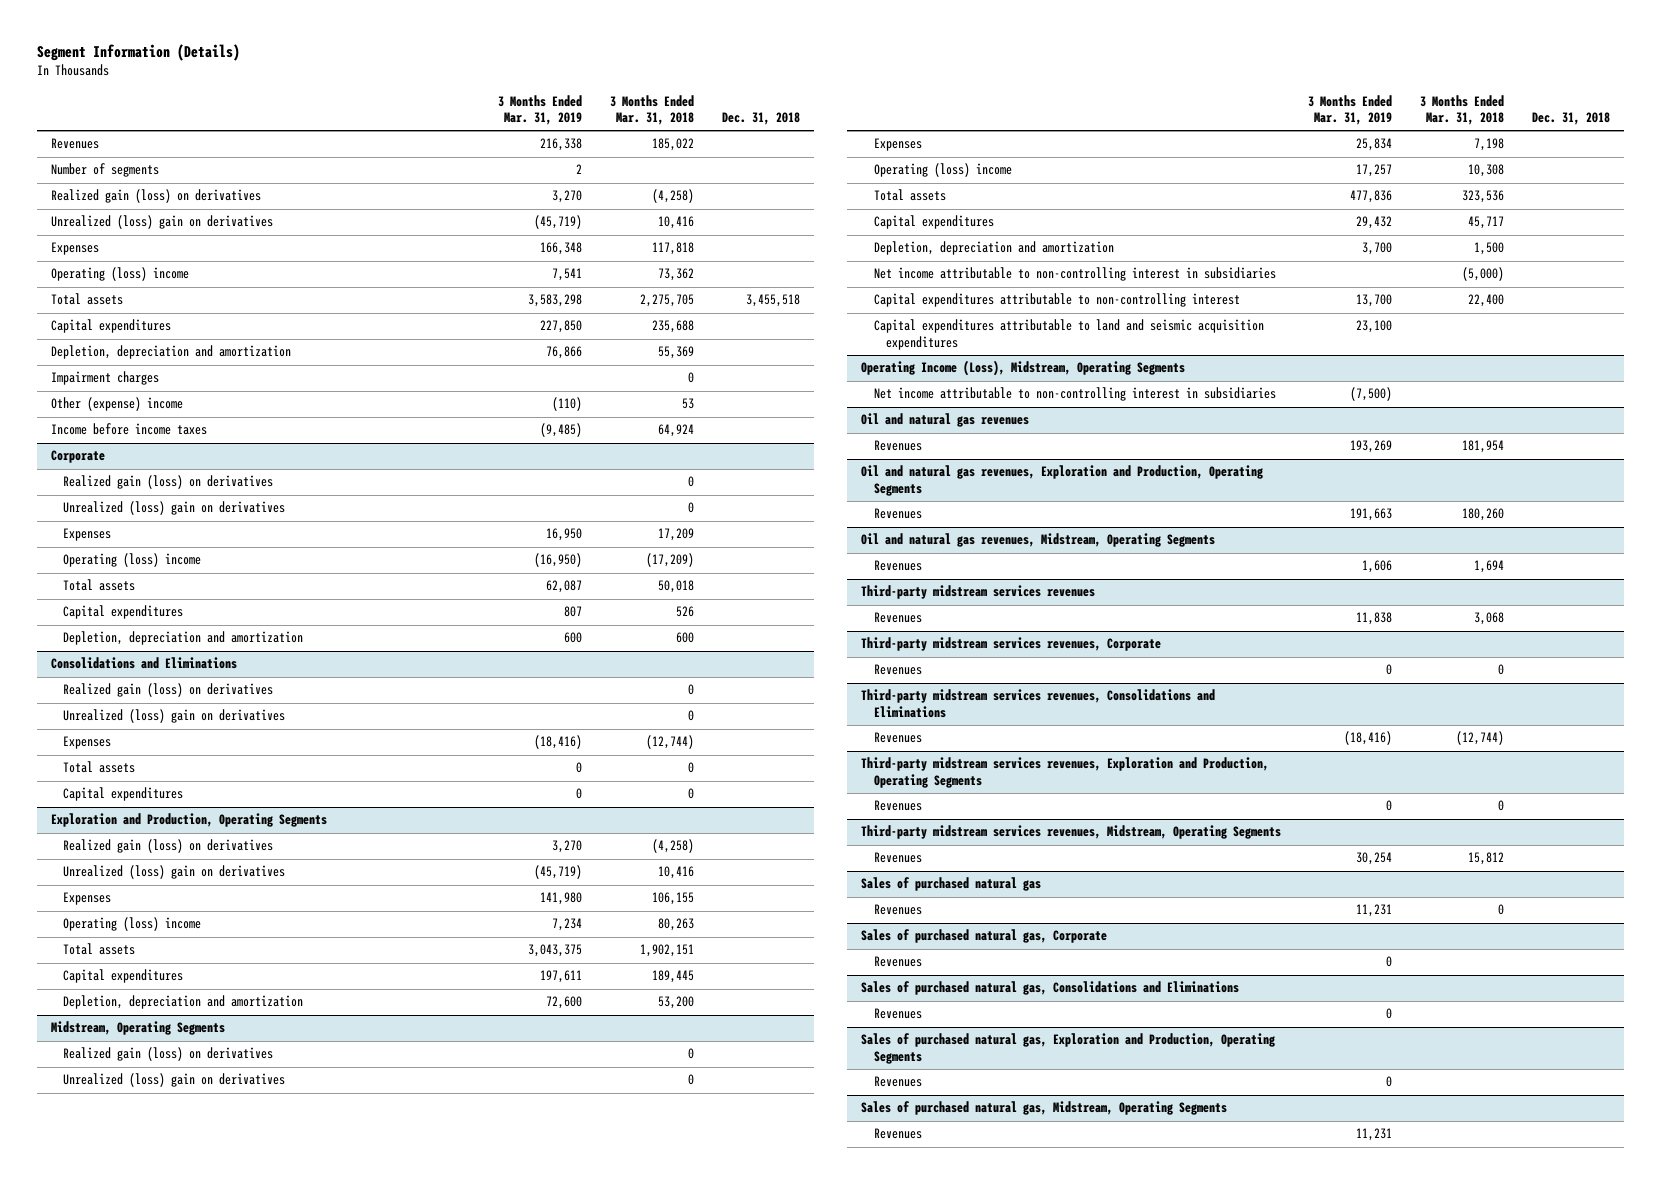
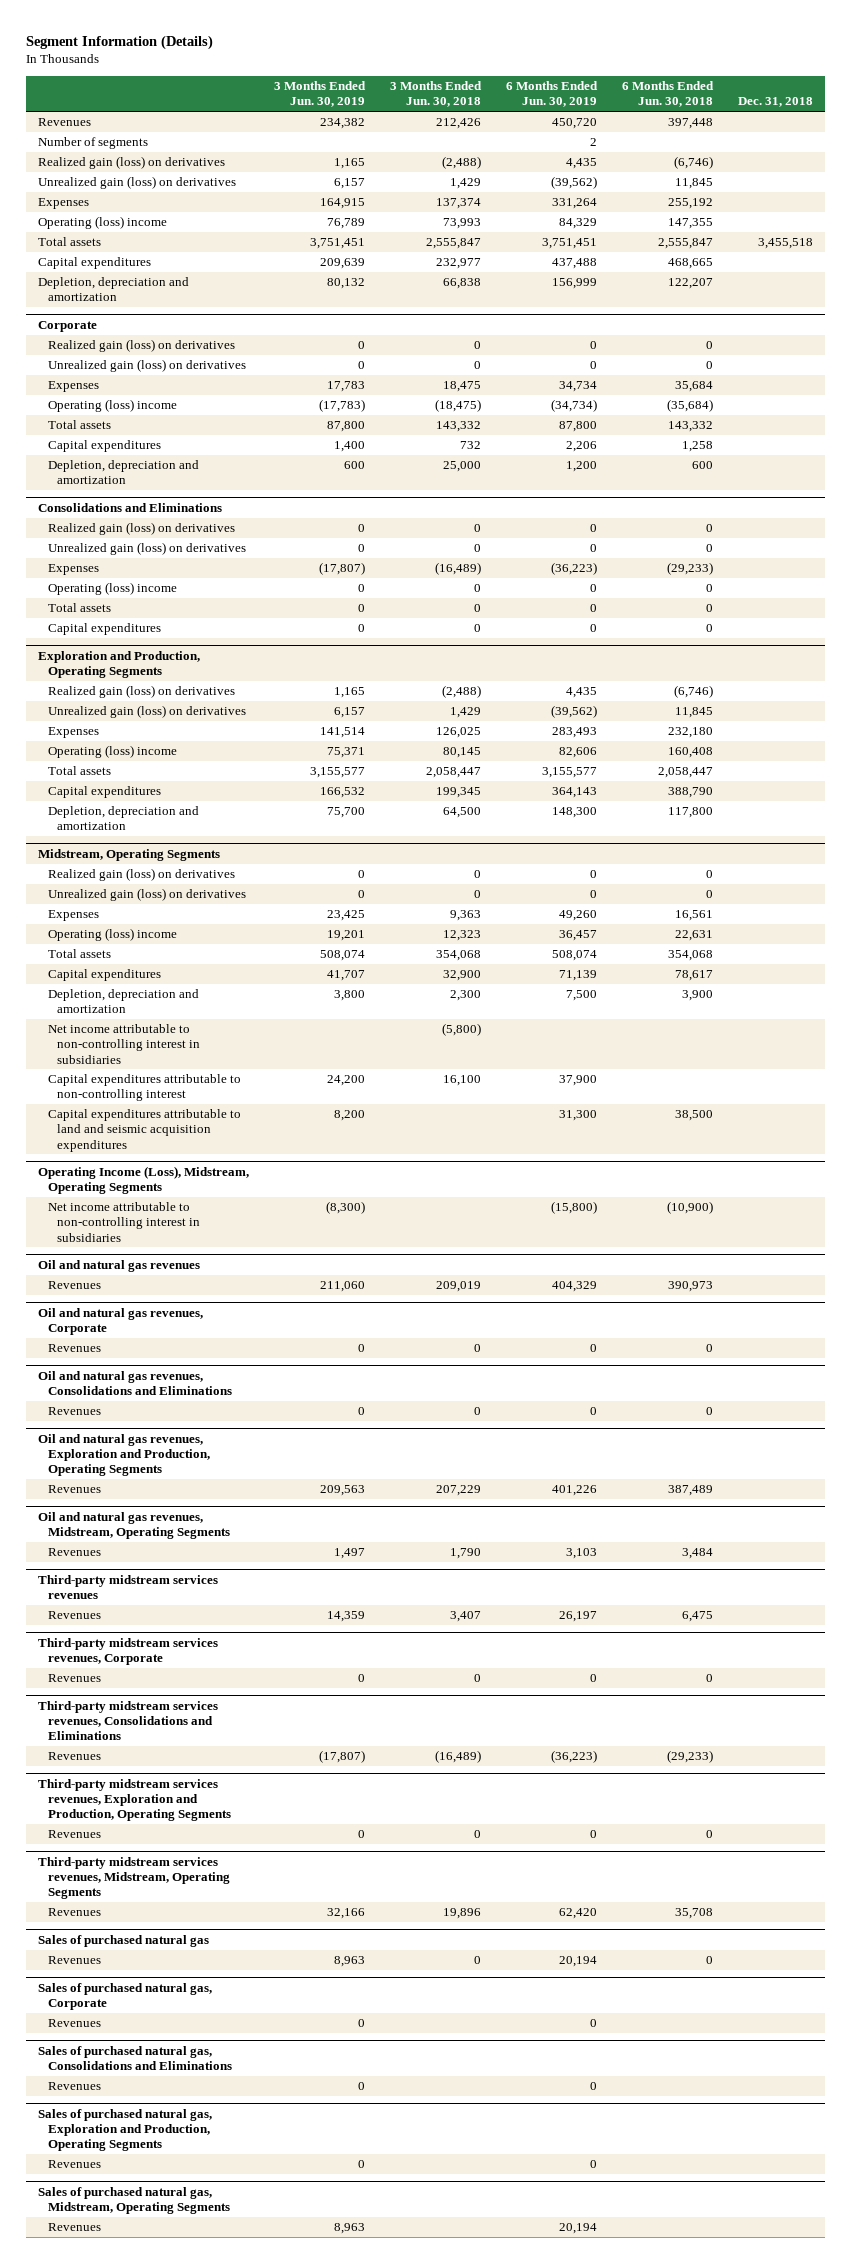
[498,95,583,126] 3 Months Ended Mar. 31, 2019 -> none
[609,95,694,126] 3 Months Ended Mar. 31, 2018 -> none
none -> [274,81,367,108] 3 Months Ended Jun. 30, 2019
none -> [390,81,483,108] 3 Months Ended Jun. 30, 2018
none -> [506,81,599,108] 6 Months Ended Jun. 30, 2019
none -> [622,81,715,108] 6 Months Ended Jun. 30, 2018
[50,215,273,230] Unrealized (loss) gain on derivatives -> [38,176,237,190] Unrealized gain (loss) on derivatives
[50,371,159,386] Impairment charges -> none
[50,397,183,412] Other (expense) income -> none
[50,423,207,436] Income before income taxes -> none
[63,501,286,516] Unrealized (loss) gain on derivatives -> [47,359,246,373] Unrealized gain (loss) on derivatives
[63,709,286,724] Unrealized (loss) gain on derivatives -> [47,542,246,556] Unrealized gain (loss) on derivatives
none -> [47,582,177,596] Operating (loss) income
[63,865,286,880] Unrealized (loss) gain on derivatives -> [47,705,246,719] Unrealized gain (loss) on derivatives
[63,1073,286,1088] Unrealized (loss) gain on derivatives -> [47,888,246,902] Unrealized gain (loss) on derivatives
none -> [38,1307,204,1336] Oil and natural gas revenues, Corporate
none -> [47,1344,101,1353] Revenues
none -> [38,1370,232,1396] Oil and natural gas revenues, Consolidations and Eliminations
none -> [47,1407,101,1416] Revenues

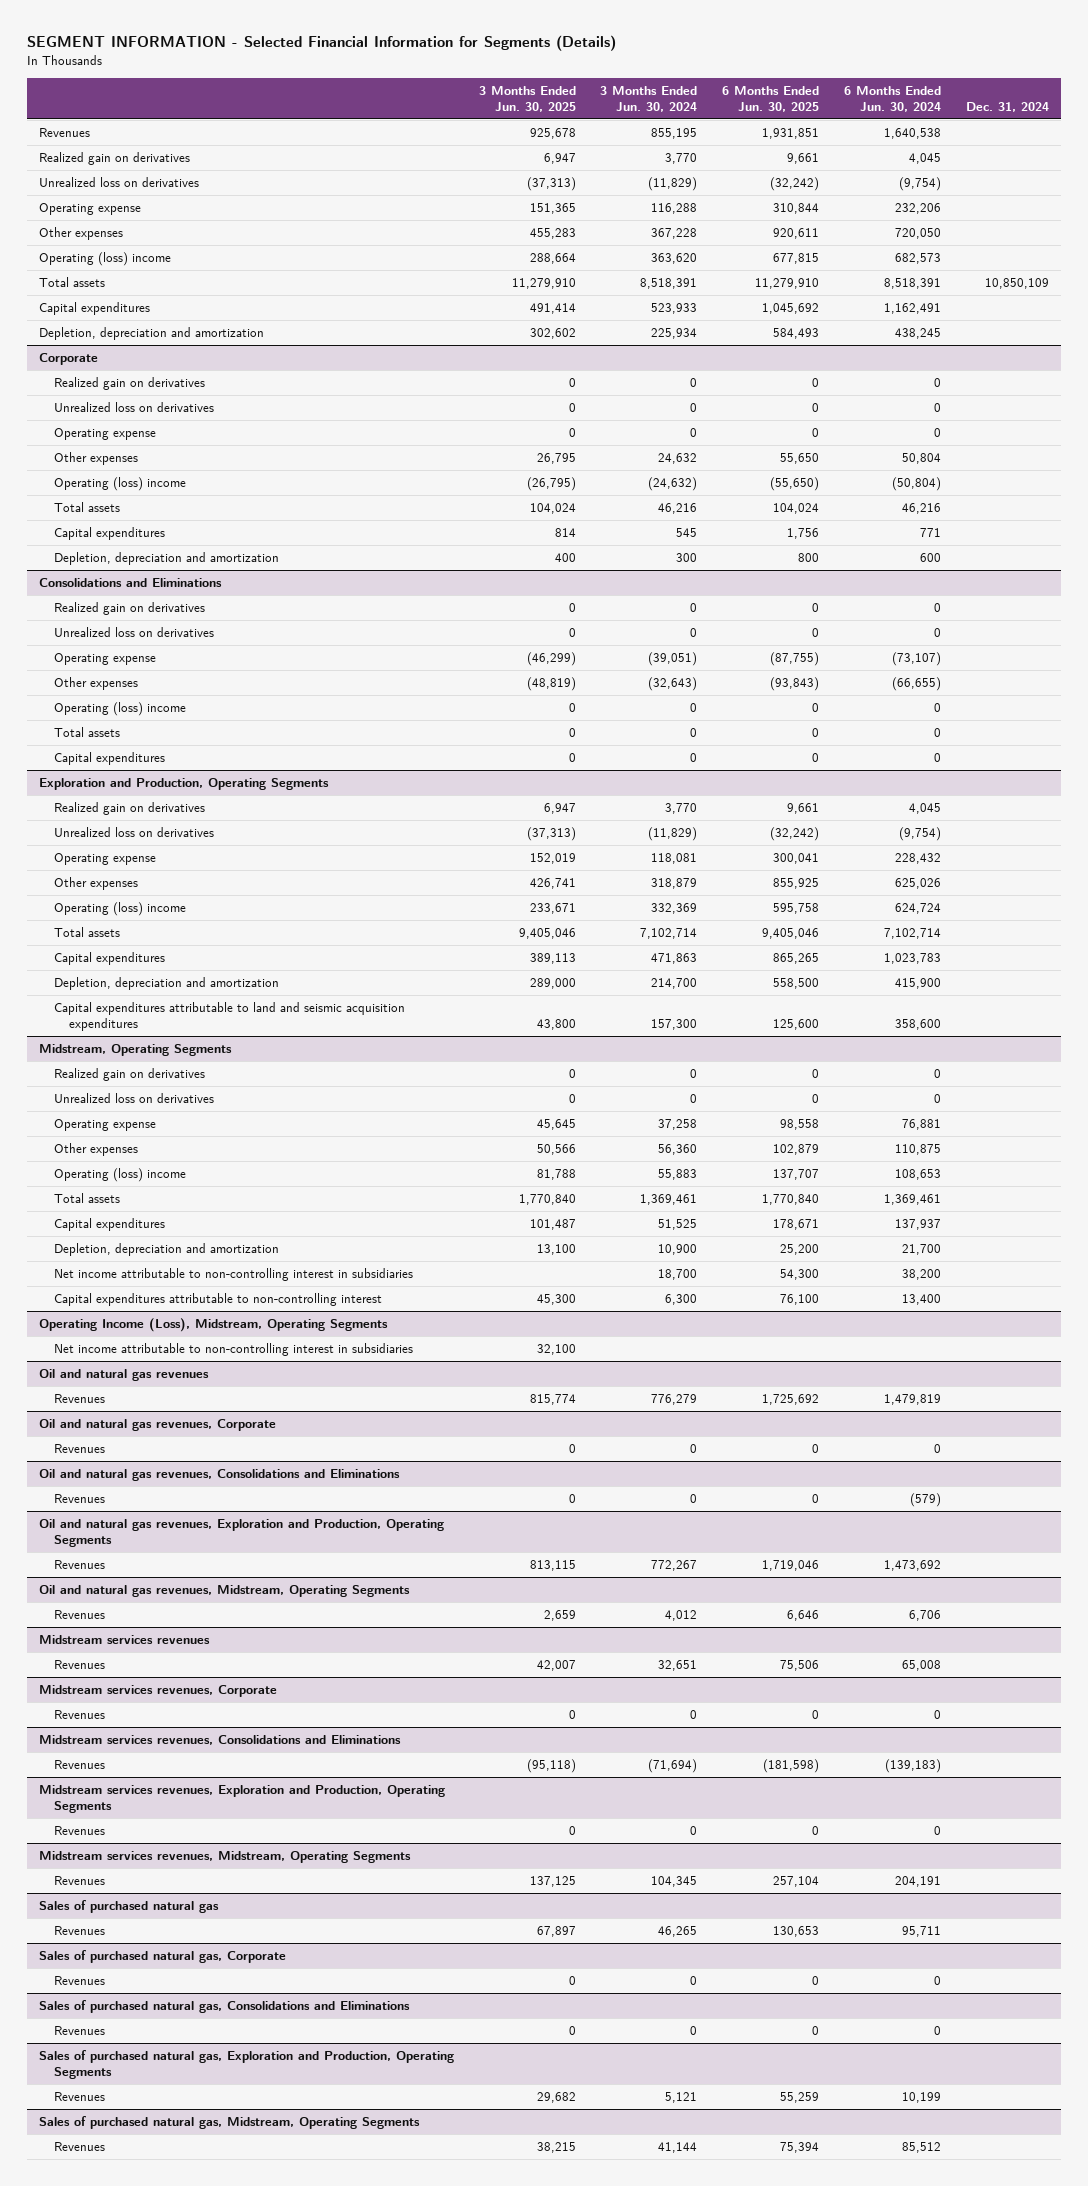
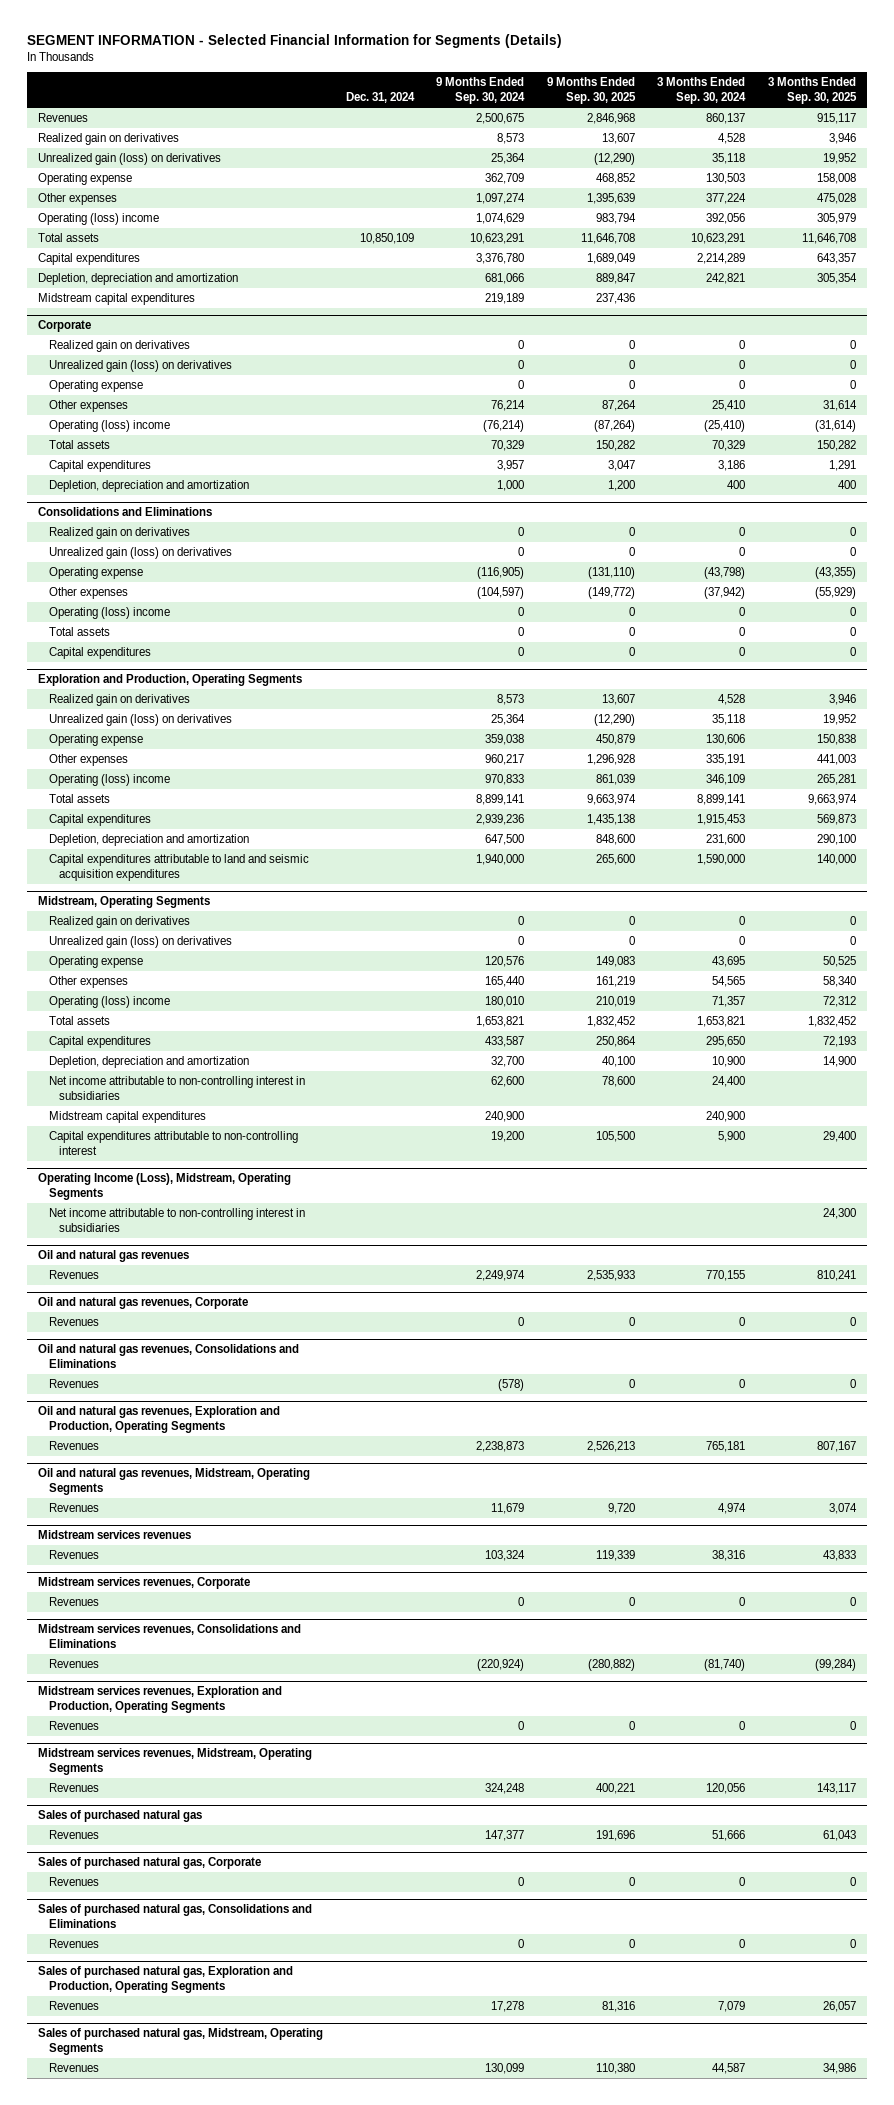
[478,86,576,113] 3 Months Ended Jun. 30, 2025 -> none
[600,86,698,113] 3 Months Ended Jun. 30, 2024 -> none
[722,86,820,113] 6 Months Ended Jun. 30, 2025 -> none
[843,86,941,113] 6 Months Ended Jun. 30, 2024 -> none
none -> [436,77,526,105] 9 Months Ended Sep. 30, 2024
none -> [546,77,636,105] 9 Months Ended Sep. 30, 2025
none -> [657,77,747,105] 3 Months Ended Sep. 30, 2024
none -> [767,77,857,105] 3 Months Ended Sep. 30, 2025
[38,177,199,188] Unrealized loss on derivatives -> [38,153,222,166] Unrealized gain (loss) on derivatives
none -> [38,293,196,306] Midstream capital expenditures
[54,402,215,413] Unrealized loss on derivatives -> [48,360,232,373] Unrealized gain (loss) on derivatives
[54,627,215,638] Unrealized loss on derivatives -> [48,547,232,560] Unrealized gain (loss) on derivatives
[54,827,215,838] Unrealized loss on derivatives -> [48,714,232,727] Unrealized gain (loss) on derivatives
[54,1093,215,1104] Unrealized loss on derivatives -> [48,936,232,949] Unrealized gain (loss) on derivatives
none -> [48,1111,206,1124] Midstream capital expenditures

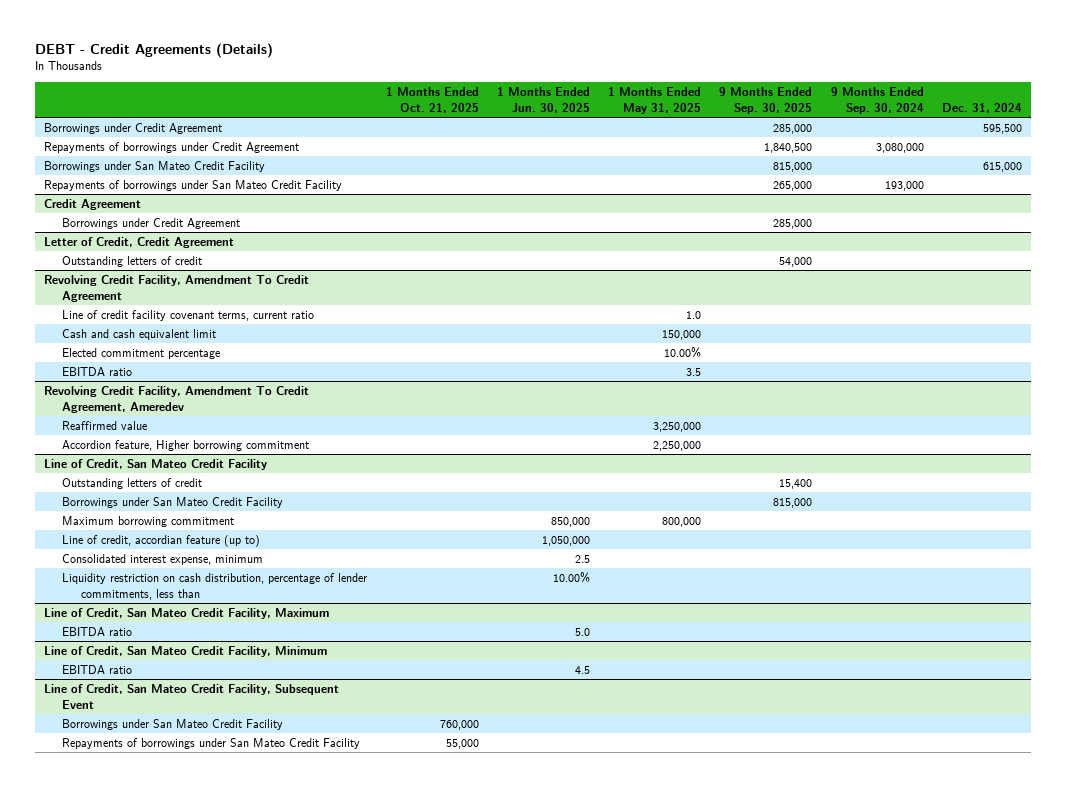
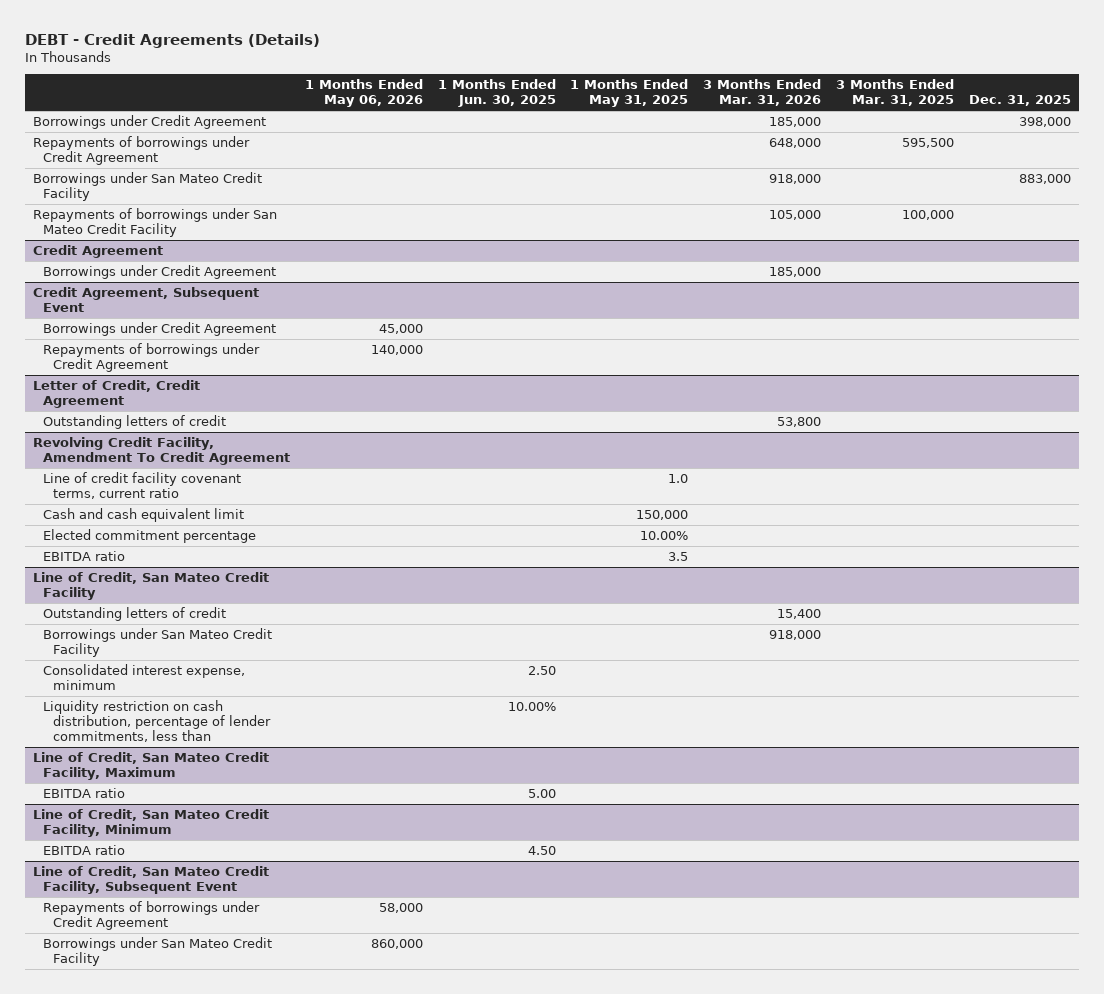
[385,87,479,114] 1 Months Ended Oct. 21, 2025 -> none
[719,87,813,115] 9 Months Ended Sep. 30, 2025 -> none
[830,87,924,115] 9 Months Ended Sep. 30, 2024 -> none
[941,103,1022,114] Dec. 31, 2024 -> none
none -> [304,79,423,108] 1 Months Ended May 06, 2026
none -> [703,79,822,107] 3 Months Ended Mar. 31, 2026
none -> [836,79,955,107] 3 Months Ended Mar. 31, 2025
none -> [969,95,1072,107] Dec. 31, 2025
none -> [32,286,259,313] Credit Agreement, Subsequent Event
none -> [42,321,276,336] Borrowings under Credit Agreement
none -> [42,342,260,373] Repayments of borrowings under Credit Agreement
[43,385,309,413] Revolving Credit Facility, Amendment To Credit Agreement, Ameredev -> none
[62,420,148,430] Reaffirmed value -> none
[62,439,310,451] Accordion feature, Higher borrowing commitment -> none
[62,515,235,527] Maximum borrowing commitment -> none
[62,534,261,547] Line of credit, accordian feature (up to) -> none
[574,554,590,563] 2.5 -> [527,665,556,675] 2.50
[574,627,590,636] 5.0 -> [527,788,556,798] 5.00
[574,665,590,674] 4.5 -> [527,845,556,855] 4.50
none -> [42,900,260,931] Repayments of borrowings under Credit Agreement
[62,737,361,749] Repayments of borrowings under San Mateo Credit Facility -> none

